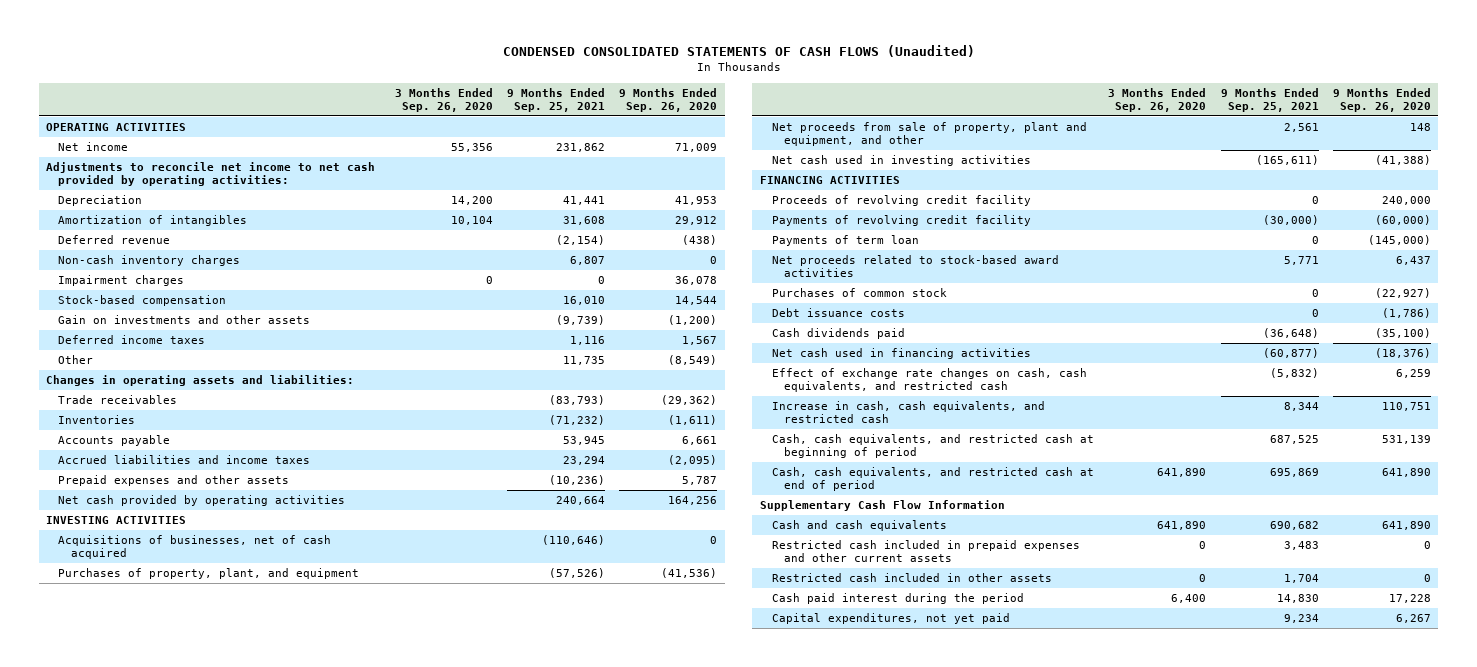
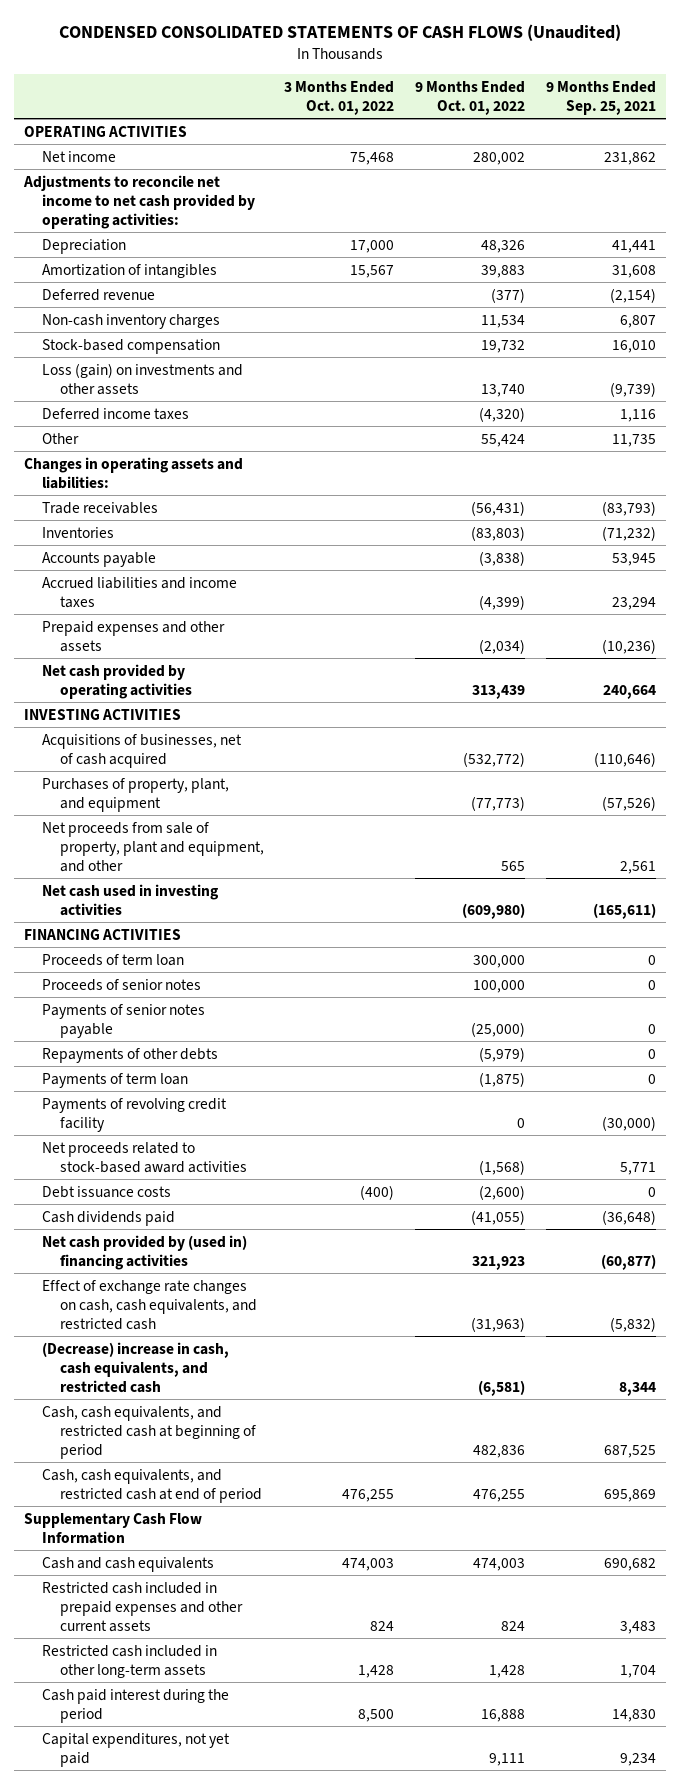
[394,87,493,112] 3 Months Ended Sep. 26, 2020 -> none
[619,87,718,112] 9 Months Ended Sep. 26, 2020 -> none
none -> [284,80,395,115] 3 Months Ended Oct. 01, 2022
none -> [414,80,525,115] 9 Months Ended Oct. 01, 2022
[58,275,185,287] Impairment charges -> none
[58,315,311,325] Gain on investments and other assets -> [41,362,243,395] Loss (gain) on investments and other assets
[771,195,1031,207] Proceeds of revolving credit facility -> none
none -> [41,953,184,966] Proceeds of term loan
none -> [41,978,201,991] Proceeds of senior notes
none -> [41,1003,205,1038] Payments of senior notes payable
none -> [41,1047,218,1063] Repayments of other debts
[771,215,1031,227] Payments of revolving credit facility -> [41,1097,227,1132] Payments of revolving credit facility
[771,288,947,298] Purchases of common stock -> none
[771,348,1031,360] Net cash used in financing activities -> [41,1234,247,1270] Net cash provided by (used in) financing activities
[771,401,1045,424] Increase in cash, cash equivalents, and restricted cash -> [41,1341,229,1393] (Decrease) increase in cash, cash equivalents, and restricted cash
[771,573,1052,583] Restricted cash included in other assets -> [41,1644,217,1678] Restricted cash included in other long-term assets

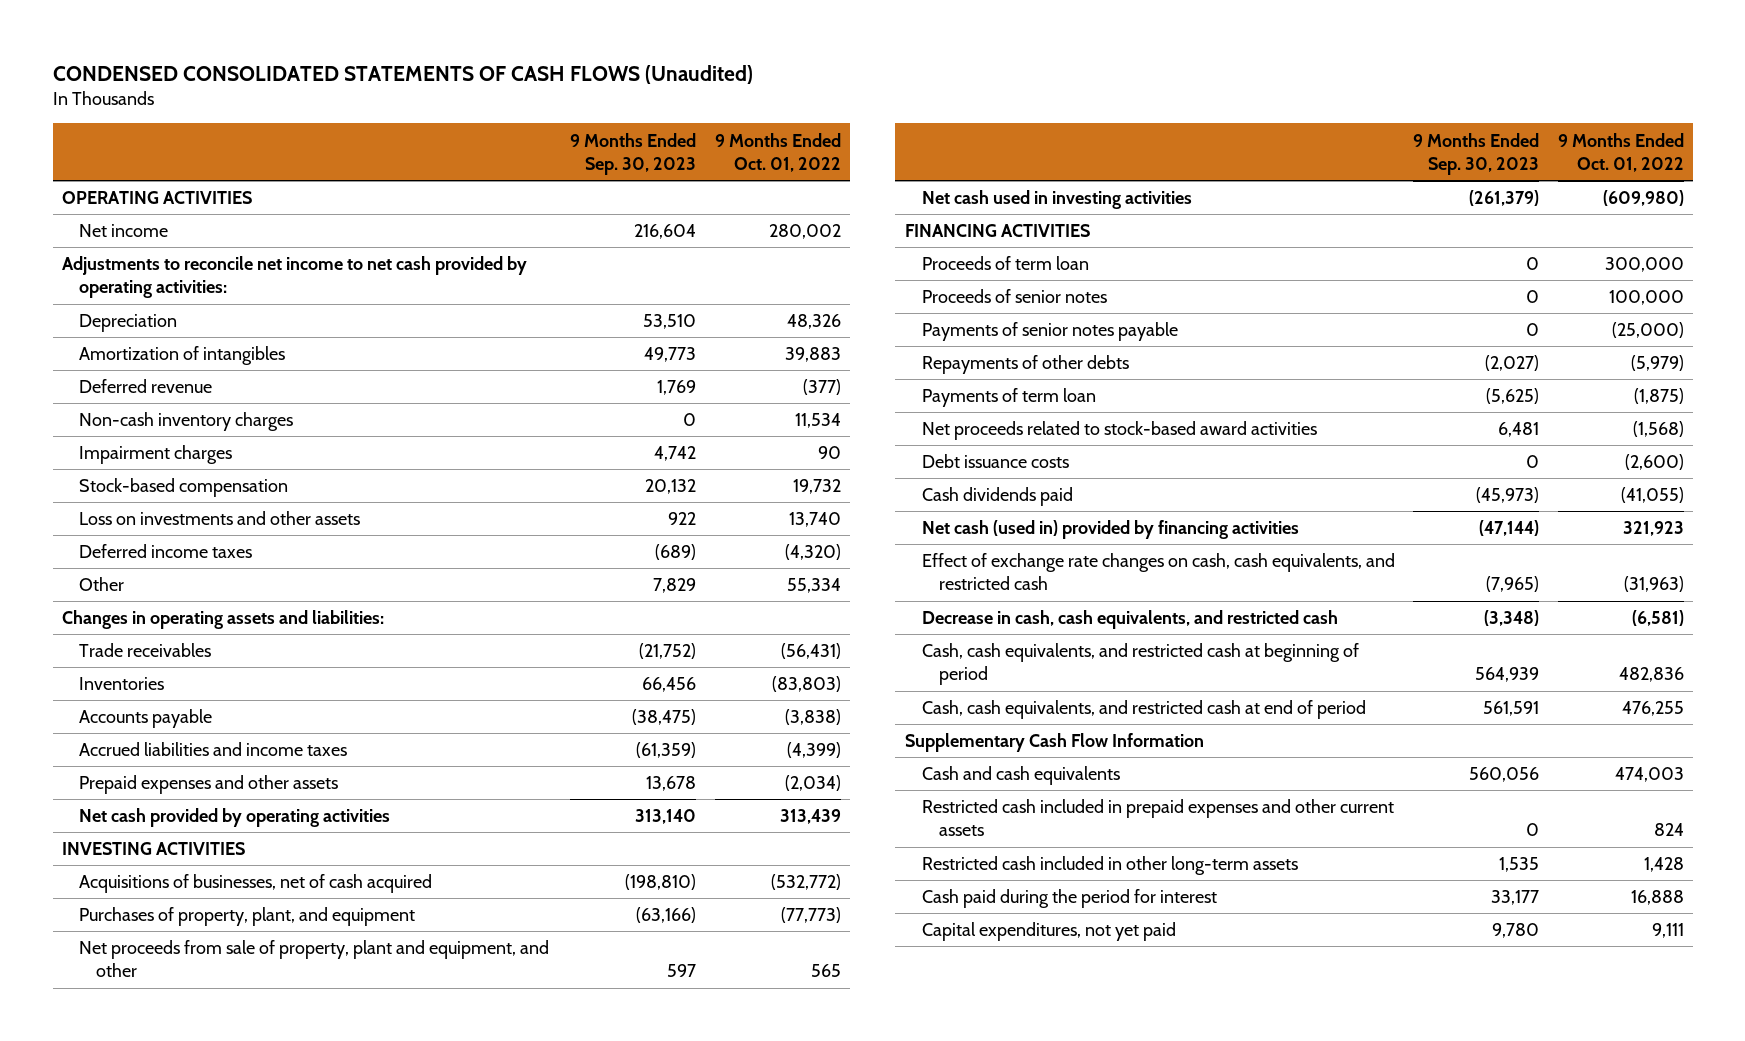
[284,80,395,115] 3 Months Ended Oct. 01, 2022 -> none
[545,80,656,115] 9 Months Ended Sep. 25, 2021 -> none
none -> [570,132,697,175] 9 Months Ended Sep. 30, 2023
none -> [79,445,233,465] Impairment charges
[41,362,243,395] Loss (gain) on investments and other assets -> [79,511,361,526] Loss on investments and other assets
[480,433,525,447] 55,424 -> [786,578,841,594] 55,334
[41,1097,227,1132] Payments of revolving credit facility -> none
[41,1234,247,1270] Net cash provided by (used in) financing activities -> [921,520,1299,540] Net cash (used in) provided by financing activities
[41,1341,229,1393] (Decrease) increase in cash, cash equivalents, and restricted cash -> [921,610,1338,630] Decrease in cash, cash equivalents, and restricted cash
[41,1688,229,1723] Cash paid interest during the period -> [921,889,1217,909] Cash paid during the period for interest

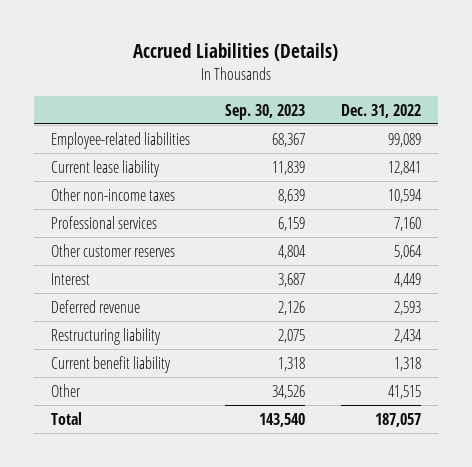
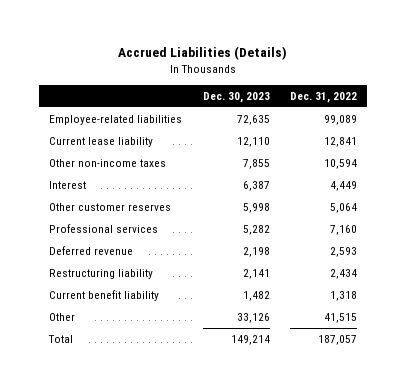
[225,103,306,120] Sep. 30, 2023 -> none
none -> [202,92,270,104] Dec. 30, 2023
[51,243,176,257] Other customer reserves -> [49,203,172,212] Other customer reserves
[51,215,158,229] Professional services -> [49,224,159,234] Professional services

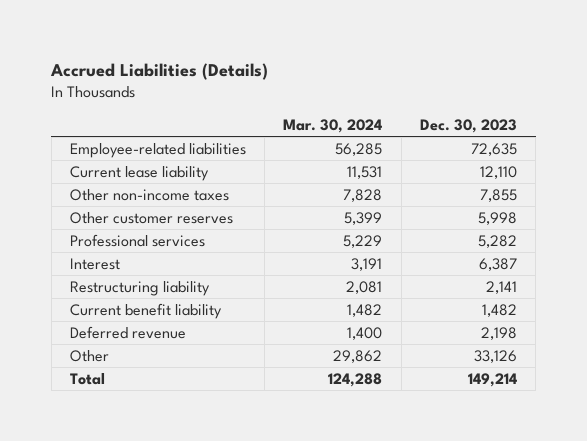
[289,92,357,104] Dec. 31, 2022 -> none
none -> [283,118,383,133] Mar. 30, 2024
[49,181,87,190] Interest -> [69,257,120,270] Interest
[49,246,134,256] Deferred revenue -> [69,325,186,339] Deferred revenue

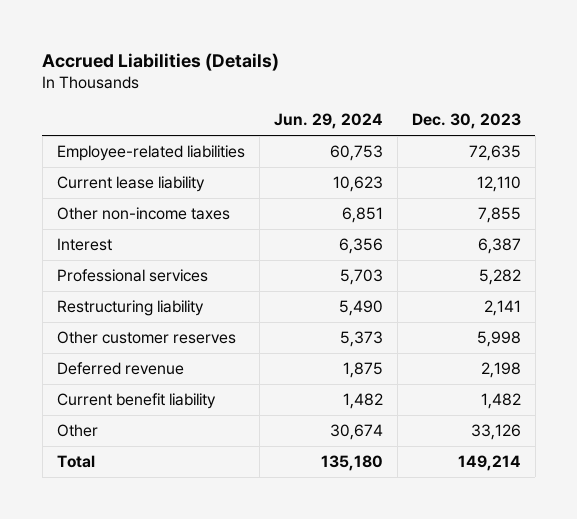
[283,118,383,133] Mar. 30, 2024 -> none
none -> [273,113,383,130] Jun. 29, 2024
[69,233,205,247] Professional services -> [56,269,208,283] Professional services
[69,211,233,224] Other customer reserves -> [56,331,236,345] Other customer reserves
[69,302,222,319] Current benefit liability -> [56,393,216,410] Current benefit liability

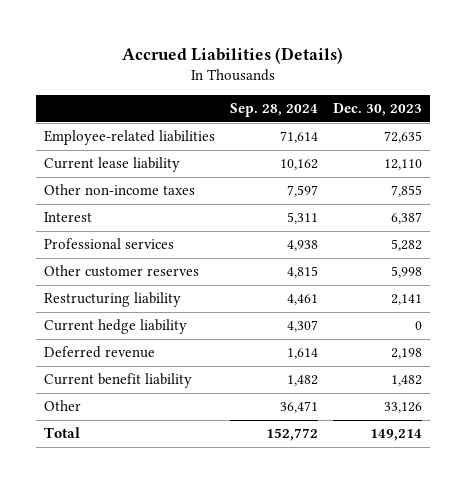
[273,113,383,130] Jun. 29, 2024 -> none
none -> [229,103,318,118] Sep. 28, 2024
[56,300,204,317] Restructuring liability -> [43,292,181,308] Restructuring liability
none -> [43,319,187,335] Current hedge liability

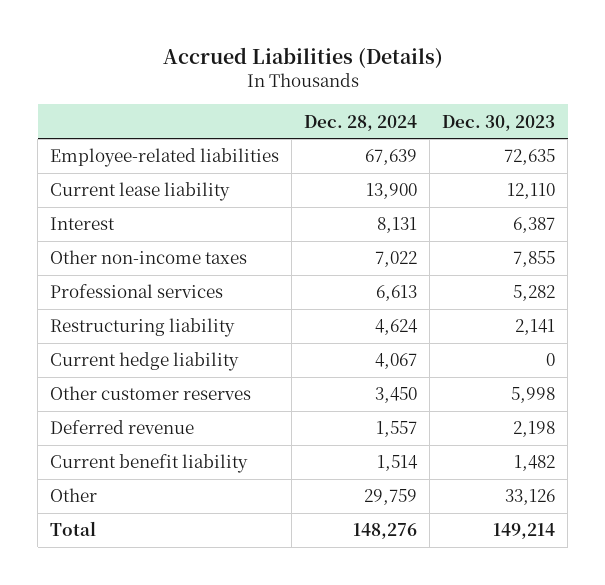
[229,103,318,118] Sep. 28, 2024 -> none
none -> [304,114,418,131] Dec. 28, 2024
[43,184,195,196] Other non-income taxes -> [50,250,248,265] Other non-income taxes
[43,265,199,278] Other customer reserves -> [50,386,252,401] Other customer reserves

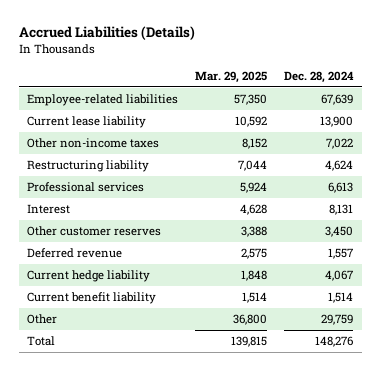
[442,114,556,131] Dec. 30, 2023 -> none
none -> [195,70,268,83] Mar. 29, 2025
[50,284,224,299] Professional services -> [27,182,145,193] Professional services
[50,217,116,231] Interest -> [27,204,71,215] Interest
[50,352,240,372] Current hedge liability -> [27,270,151,283] Current hedge liability

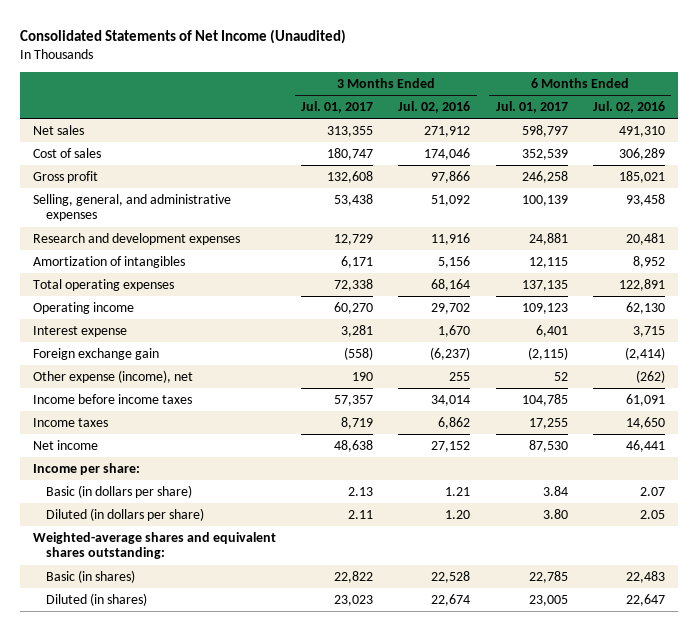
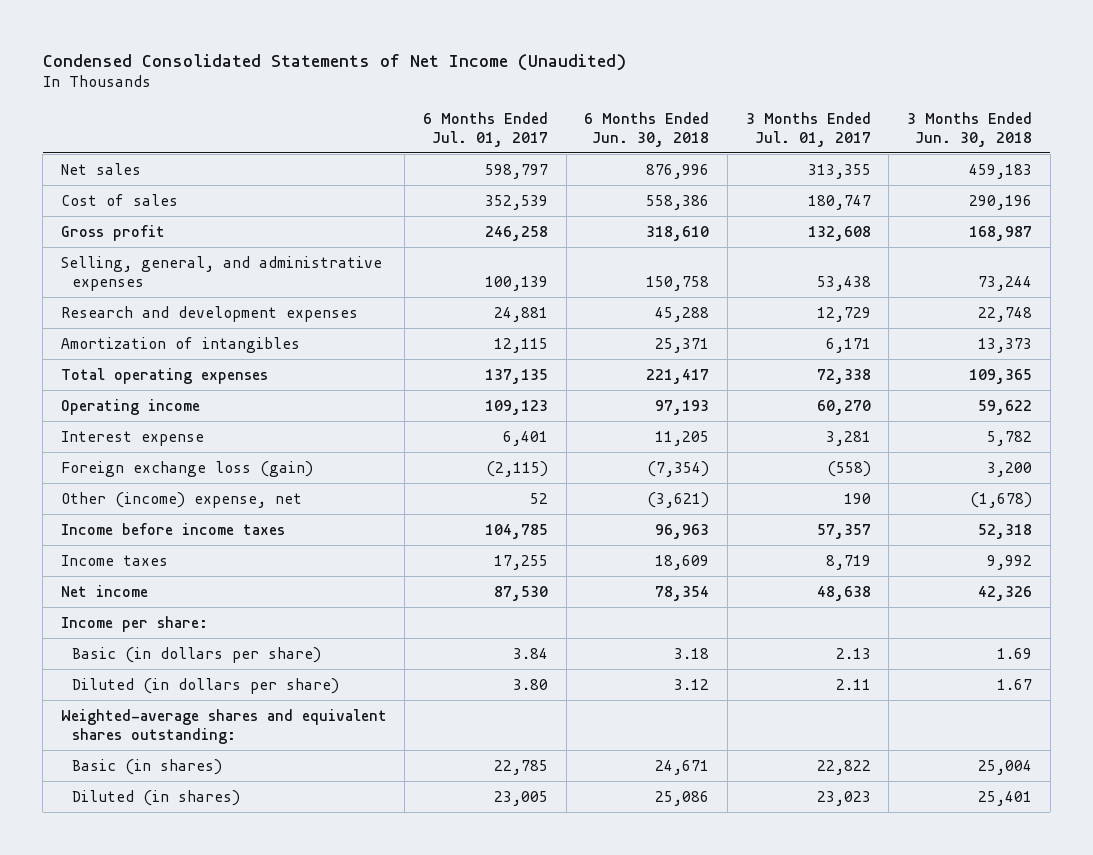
[20,28,347,44] Consolidated Statements of Net Income (Unaudited) -> [42,53,626,71] Condensed Consolidated Statements of Net Income (Unaudited)
[398,101,471,114] Jul. 02, 2016 -> none
[593,101,666,114] Jul. 02, 2016 -> none
none -> [584,111,710,147] 6 Months Ended Jun. 30, 2018
none -> [907,111,1033,147] 3 Months Ended Jun. 30, 2018
[32,347,159,360] Foreign exchange gain -> [60,460,313,477] Foreign exchange loss (gain)
[32,369,193,383] Other expense (income), net -> [60,491,302,508] Other (income) expense, net

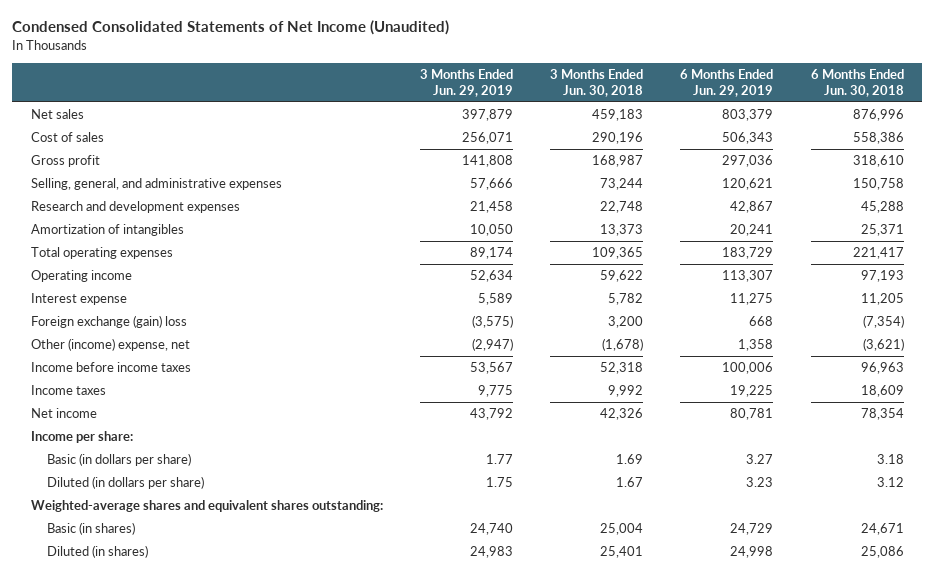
[423,111,549,147] 6 Months Ended Jul. 01, 2017 -> none
[745,111,871,147] 3 Months Ended Jul. 01, 2017 -> none
none -> [419,69,513,97] 3 Months Ended Jun. 29, 2019
none -> [680,69,774,97] 6 Months Ended Jun. 29, 2019
[60,460,313,477] Foreign exchange loss (gain) -> [30,315,187,329] Foreign exchange (gain) loss

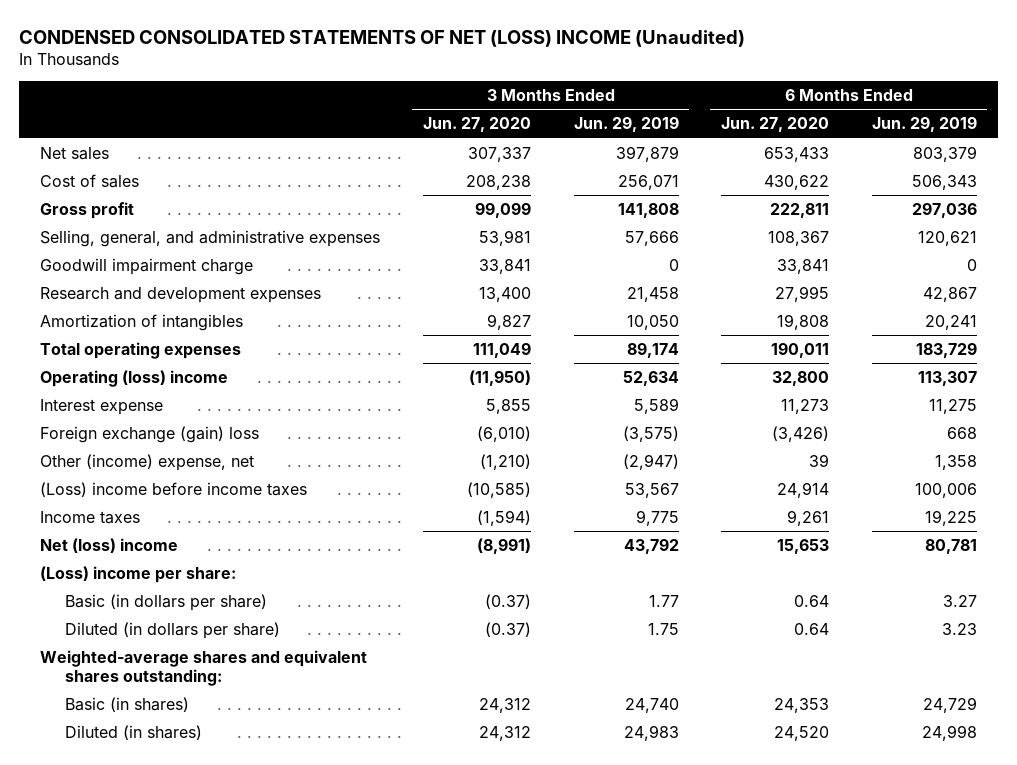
[11,20,449,36] Condensed Consolidated Statements of Net Income (Unaudited) -> [19,29,746,47] CONDENSED CONSOLIDATED STATEMENTS OF NET (LOSS) INCOME (Unaudited)
[550,69,644,97] 3 Months Ended Jun. 30, 2018 -> none
[810,69,904,97] 6 Months Ended Jun. 30, 2018 -> none
none -> [422,117,531,133] Jun. 27, 2020
none -> [721,117,830,133] Jun. 27, 2020
none -> [40,257,254,275] Goodwill impairment charge
[30,270,132,283] Operating income -> [40,369,229,387] Operating (loss) income
[30,362,191,373] Income before income taxes -> [40,481,308,497] (Loss) income before income taxes
[30,408,97,419] Net income -> [40,537,179,553] Net (loss) income
[30,431,133,444] Income per share: -> [40,565,237,583] (Loss) income per share:

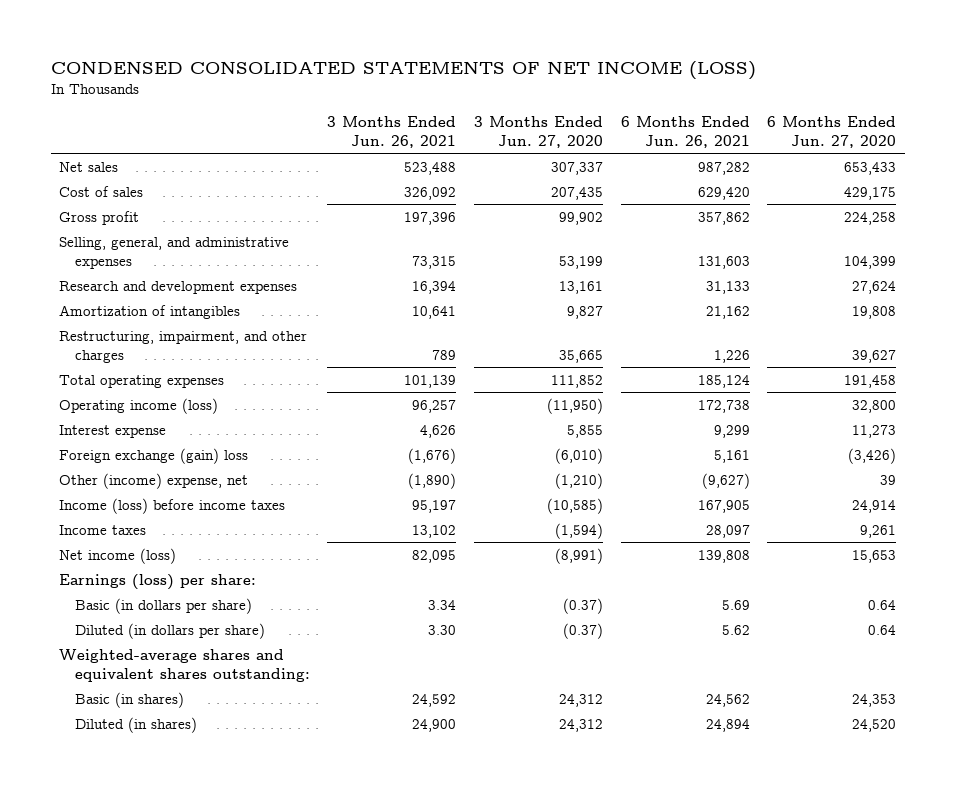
[19,29,746,47] CONDENSED CONSOLIDATED STATEMENTS OF NET (LOSS) INCOME (Unaudited) -> [50,60,756,80] CONDENSED CONSOLIDATED STATEMENTS OF NET INCOME (LOSS)
[573,116,679,133] Jun. 29, 2019 -> none
[871,116,977,133] Jun. 29, 2019 -> none
none -> [327,115,457,148] 3 Months Ended Jun. 26, 2021
none -> [620,115,750,148] 6 Months Ended Jun. 26, 2021
[40,257,254,275] Goodwill impairment charge -> none
[465,174,531,190] 208,238 -> [550,186,603,200] 207,435
[764,174,830,190] 430,622 -> [844,186,897,200] 429,175
[474,201,531,218] 99,099 -> [558,211,603,225] 99,902
[770,202,830,218] 222,811 -> [844,211,897,225] 224,258
[478,229,531,246] 53,981 -> [558,255,603,269] 53,199
[768,230,830,246] 108,367 -> [844,255,897,269] 104,399
[478,286,531,302] 13,400 -> [558,280,603,294] 13,161
[775,285,830,302] 27,995 -> [852,280,897,294] 27,624
none -> [59,330,308,363] Restructuring, impairment, and other charges
[472,341,531,358] 111,049 -> [550,374,603,388] 111,852
[771,341,830,358] 190,011 -> [844,374,897,388] 191,458
[40,369,229,387] Operating (loss) income -> [59,397,219,414] Operating income (loss)
[40,481,308,497] (Loss) income before income taxes -> [59,497,286,514] Income (loss) before income taxes
[40,537,179,553] Net (loss) income -> [59,547,177,564] Net income (loss)
[40,565,237,583] (Loss) income per share: -> [59,573,257,590] Earnings (loss) per share:

